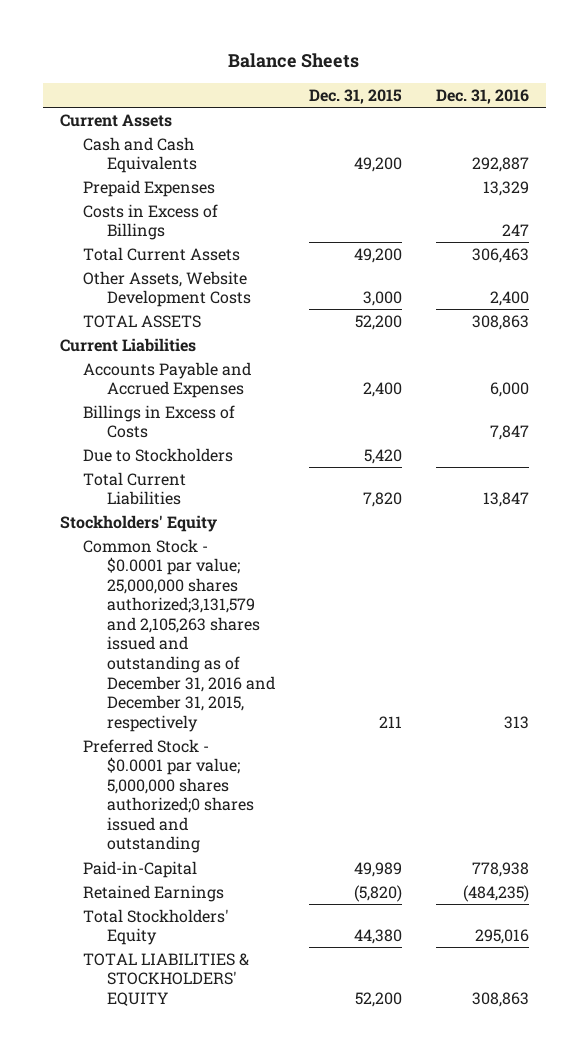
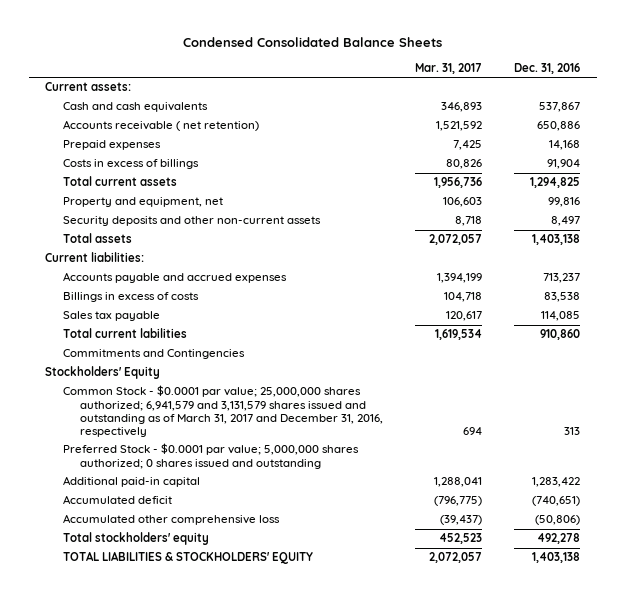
[228,53,360,69] Balance Sheets -> [182,36,442,47] Condensed Consolidated Balance Sheets
[308,88,402,104] Dec. 31, 2015 -> none
none -> [415,62,483,74] Mar. 31, 2017
[83,270,252,308] Other Assets, Website Development Costs -> none
[83,447,234,462] Due to Stockholders -> none
[59,113,172,127] Current Assets -> [45,82,132,92] Current assets:
[83,136,198,174] Cash and Cash Equivalents -> [62,102,208,113] Cash and cash equivalents
[471,157,529,173] 292,887 -> [539,102,581,113] 537,867
none -> [62,120,259,132] Accounts receivable ( net retention)
[83,179,216,197] Prepaid Expenses -> [62,140,161,151] Prepaid expenses
[482,180,529,196] 13,329 -> [549,140,581,151] 14,168
[83,203,219,241] Costs in Excess of Billings -> [62,159,199,170] Costs in excess of billings
[501,224,529,237] 247 -> [547,159,581,170] 91,904
[83,246,241,261] Total Current Assets -> [62,176,177,187] Total current assets
[471,247,529,263] 306,463 -> [530,177,581,189] 1,294,825
none -> [62,197,223,208] Property and equipment, net
none -> [62,216,321,227] Security deposits and other non-current assets
[83,314,202,328] TOTAL ASSETS -> [62,233,132,244] Total assets
[471,314,529,330] 308,863 -> [532,234,581,246] 1,403,138
[59,337,196,352] Current Liabilities -> [45,252,145,263] Current liabilities:
[83,361,252,399] Accounts Payable and Accrued Expenses -> [62,272,287,284] Accounts payable and accrued expenses
[489,382,529,398] 6,000 -> [543,273,581,284] 713,237
[83,404,236,439] Billings in Excess of Costs -> [62,292,199,303] Billings in excess of costs
[489,425,529,441] 7,847 -> [544,292,581,303] 83,538
none -> [62,311,160,322] Sales tax payable
[83,471,187,506] Total Current Liabilities -> [62,328,187,339] Total current labilities
[482,492,529,508] 13,847 -> [540,329,581,341] 910,860
none -> [62,349,245,360] Commitments and Contingencies
[83,884,225,902] Retained Earnings -> none
[83,538,276,732] Common Stock - $0.0001 par value; 25,000,000 shares authorized;3,131,579 and 2,105,263 shares issued and outstanding as of December 31, 2016 and December 31, 2015, respectively -> [62,385,383,437] Common Stock - $0.0001 par value; 25,000,000 shares authorized; 6,941,579 and 3,131,579 shares issued and outstanding as of March 31, 2017 and December 31, 2016, respectively
[83,738,255,854] Preferred Stock - $0.0001 par value; 5,000,000 shares authorized;0 shares issued and outstanding -> [62,443,359,469] Preferred Stock - $0.0001 par value; 5,000,000 shares authorized; 0 shares issued and outstanding
[83,860,198,878] Paid-in-Capital -> [62,476,200,488] Additional paid-in capital
[471,861,529,877] 778,938 -> [532,477,581,488] 1,283,422
none -> [62,495,172,505] Accumulated deficit
none -> [62,514,280,526] Accumulated other comprehensive loss
[83,908,230,946] Total Stockholders' Equity -> [62,532,209,546] Total stockholders' equity
[474,929,529,945] 295,016 -> [537,533,581,545] 492,278
[471,991,529,1007] 308,863 -> [532,552,581,564] 1,403,138

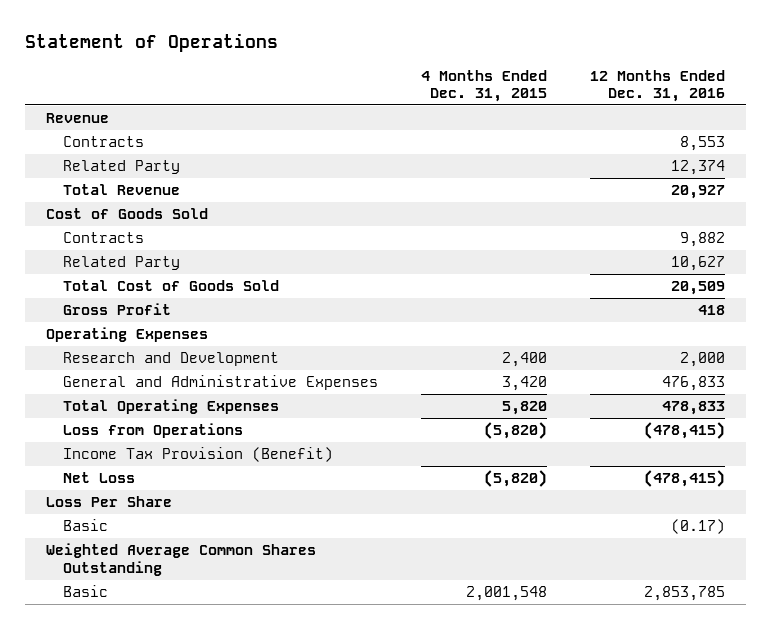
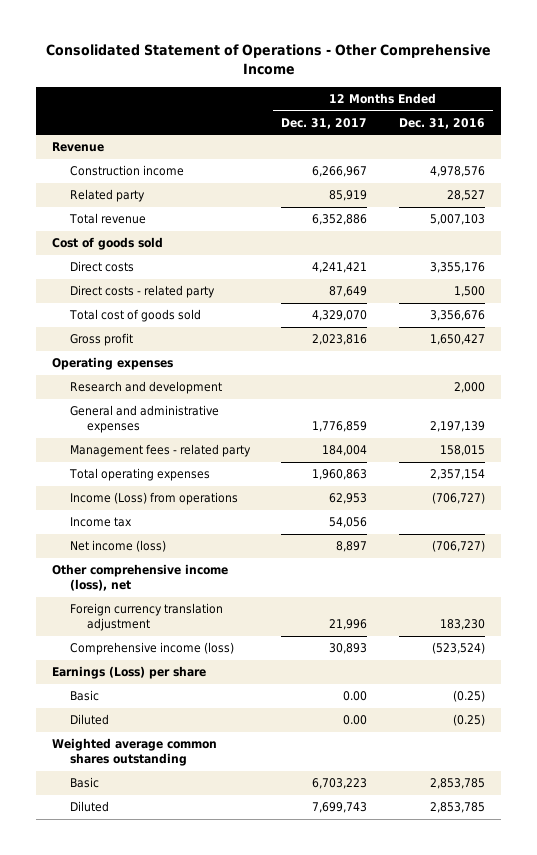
[24,33,278,53] Statement of Operations -> [45,44,491,76] Consolidated Statement of Operations - Other Comprehensive Income
[420,69,547,102] 4 Months Ended Dec. 31, 2015 -> none
none -> [281,117,368,129] Dec. 31, 2017
[62,136,144,148] Contracts -> none
[62,232,144,244] Contracts -> none
none -> [69,165,184,177] Construction income
[62,160,180,175] Related Party -> [69,189,145,203] Related party
[670,160,725,176] 12,374 -> [447,190,486,202] 28,527
[62,184,180,196] Total Revenue -> [68,213,146,225] Total revenue
[670,185,725,200] 20,927 -> [430,214,486,226] 5,007,103
[46,208,209,220] Cost of Goods Sold -> [52,237,164,251] Cost of goods sold
none -> [69,261,134,273] Direct costs
[62,256,180,271] Related Party -> [69,285,215,299] Direct costs - related party
[670,256,725,272] 10,627 -> [454,286,486,298] 1,500
[62,280,279,292] Total Cost of Goods Sold -> [68,309,201,323] Total cost of goods sold
[670,281,725,296] 20,509 -> [430,310,486,322] 3,356,676
[62,303,171,316] Gross Profit -> [69,333,133,347] Gross profit
[697,305,725,316] 418 -> [430,334,486,346] 1,650,427
[46,327,209,343] Operating Expenses -> [52,357,174,371] Operating expenses
[62,352,279,367] Research and Development -> [69,381,222,395] Research and development
[62,375,378,391] General and Administrative Expenses -> [69,405,219,434] General and administrative expenses
[661,376,725,392] 476,833 -> [430,421,486,433] 2,197,139
none -> [69,444,251,458] Management fees - related party
[62,399,279,415] Total Operating Expenses -> [68,468,210,482] Total operating expenses
[661,401,725,416] 478,833 -> [430,469,486,481] 2,357,154
[62,423,243,439] Loss from Operations -> [69,492,238,506] Income (Loss) from operations
[643,422,725,440] (478,415) -> [432,492,486,505] (706,727)
[62,447,333,463] Income Tax Provision (Benefit) -> [69,517,132,528] Income tax
[62,472,135,484] Net Loss -> [69,540,166,553] Net income (loss)
[643,470,725,488] (478,415) -> [432,540,486,553] (706,727)
none -> [52,564,229,592] Other comprehensive income (loss), net
none -> [69,603,223,632] Foreign currency translation adjustment
none -> [69,642,234,656] Comprehensive income (loss)
[46,496,173,508] Loss Per Share -> [52,666,207,680] Earnings (Loss) per share
[670,519,725,535] (0.17) -> [453,690,486,703] (0.25)
none -> [69,714,109,726] Diluted
[46,543,317,576] Weighted Average Common Shares Outstanding -> [52,738,218,767] Weighted average common shares outstanding
none -> [69,801,109,813] Diluted

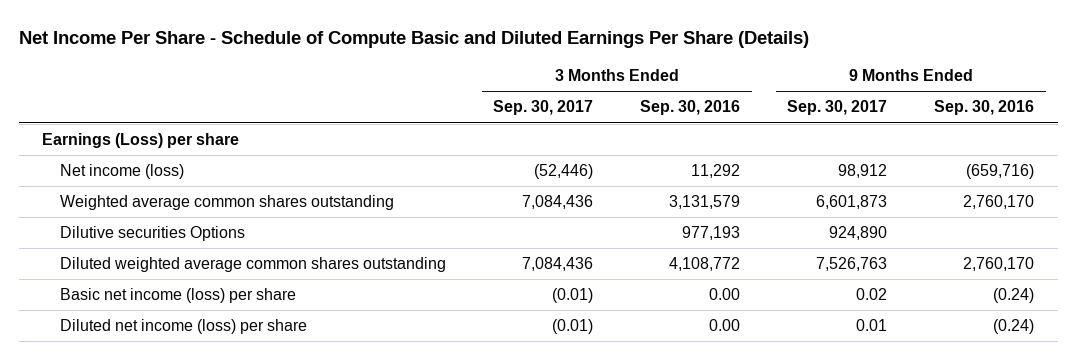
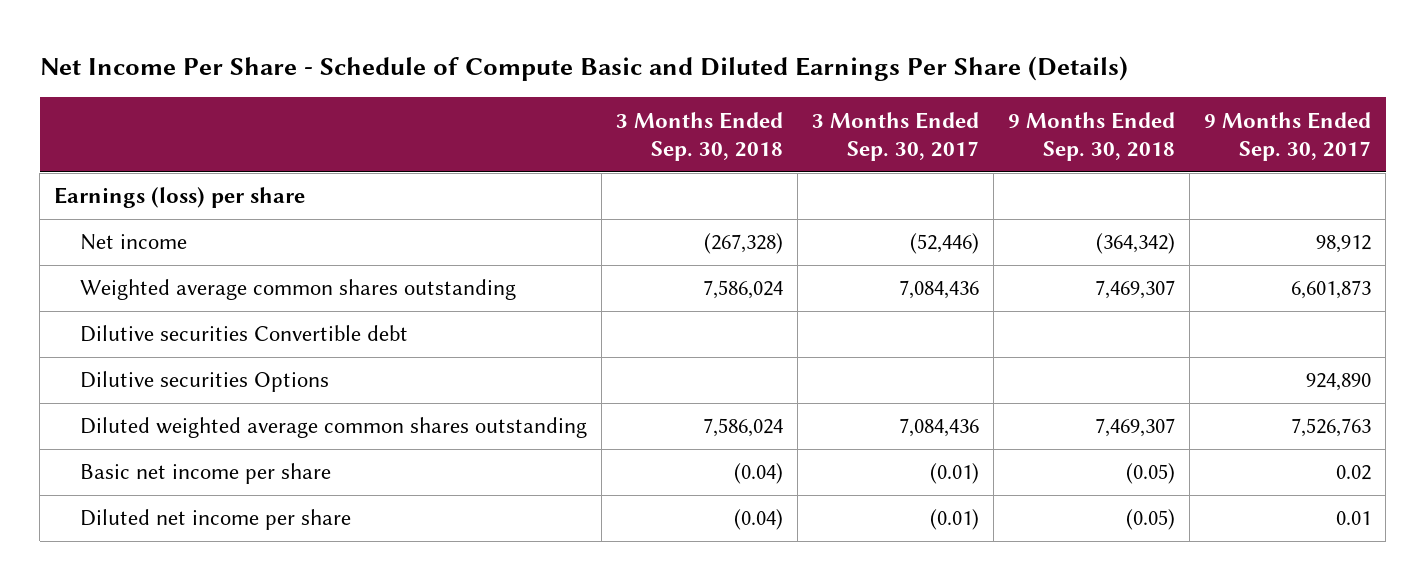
[640,100,741,116] Sep. 30, 2016 -> none
[934,100,1035,116] Sep. 30, 2016 -> none
none -> [616,111,784,161] 3 Months Ended Sep. 30, 2018
none -> [1008,111,1176,161] 9 Months Ended Sep. 30, 2018
[42,133,240,149] Earnings (Loss) per share -> [54,187,306,209] Earnings (loss) per share
[60,164,185,180] Net income (loss) -> [80,234,188,251] Net income
none -> [80,325,409,343] Dilutive securities Convertible debt
[60,288,297,304] Basic net income (loss) per share -> [80,463,332,485] Basic net income per share
[60,319,308,335] Diluted net income (loss) per share -> [80,509,352,531] Diluted net income per share

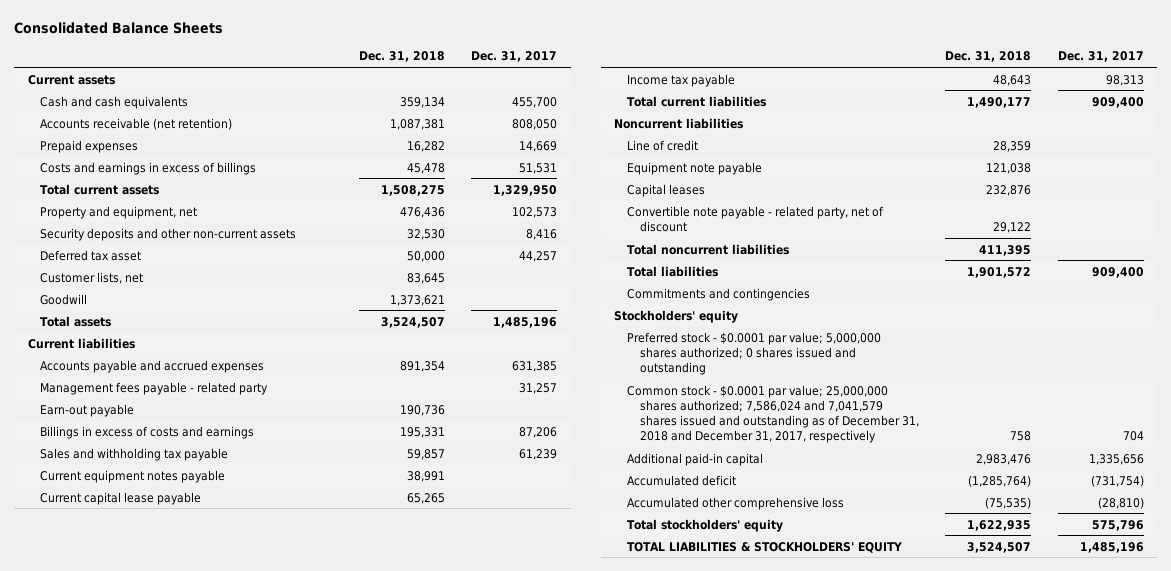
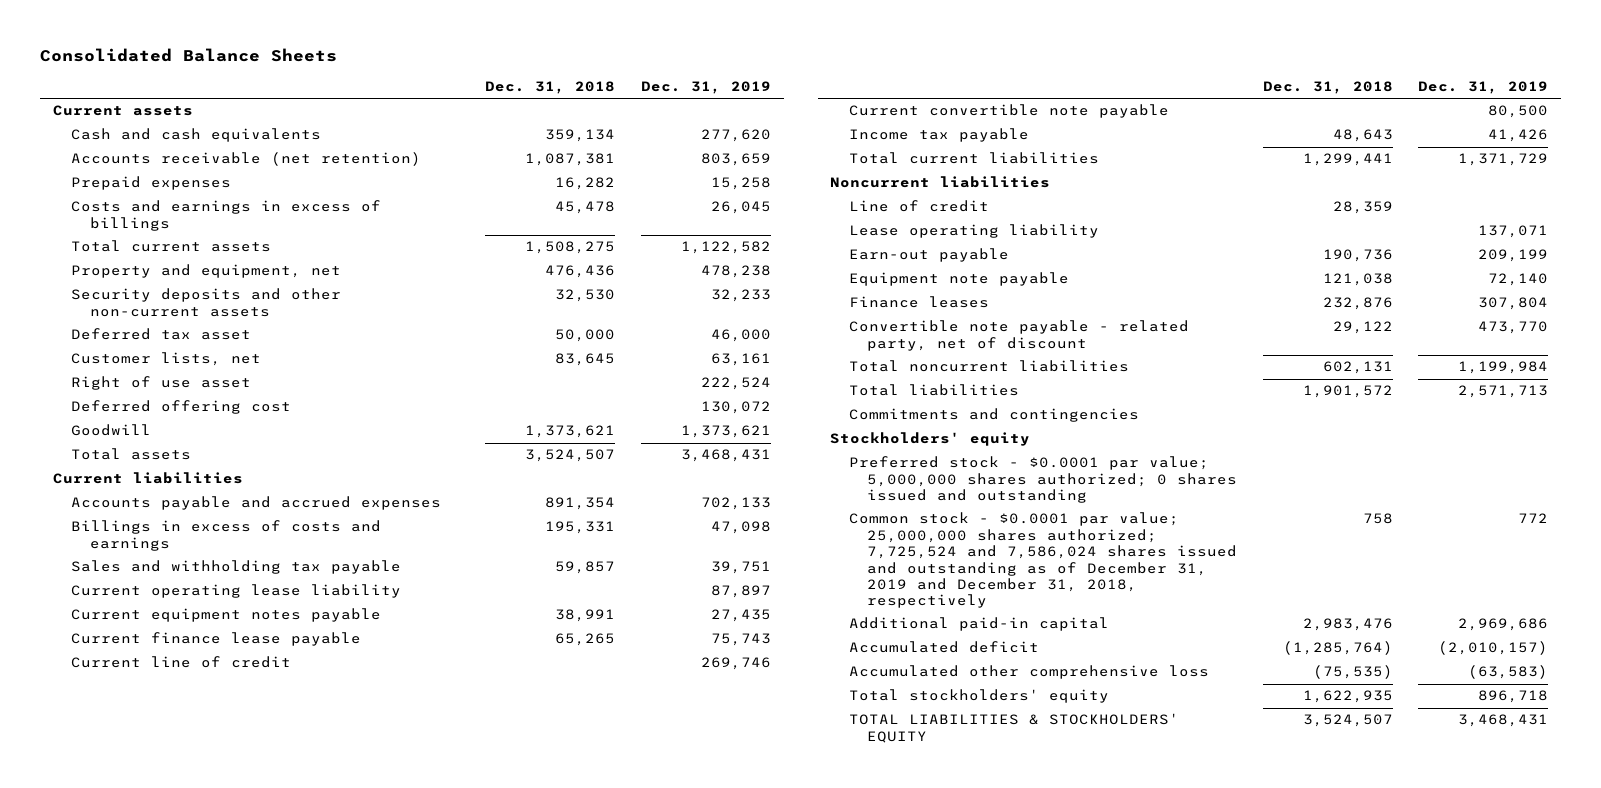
[471,51,558,63] Dec. 31, 2017 -> none
none -> [641,81,772,95] Dec. 31, 2019
none -> [71,376,252,391] Right of use asset
none -> [71,400,292,415] Deferred offering cost
[40,381,269,395] Management fees payable - related party -> none
none -> [71,584,402,599] Current operating lease liability
[40,491,202,505] Current capital lease payable -> [71,632,362,647] Current finance lease payable
none -> [71,656,292,669] Current line of credit
none -> [848,104,1169,119] Current convertible note payable
[967,96,1032,108] 1,490,177 -> [1302,153,1393,167] 1,299,441
none -> [848,224,1099,239] Lease operating liability
[40,403,135,417] Earn-out payable -> [848,248,1009,263] Earn-out payable
[626,183,705,197] Capital leases -> [848,296,989,309] Finance leases
[979,244,1032,256] 411,395 -> [1322,361,1393,375] 602,131
[626,384,919,444] Common stock - $0.0001 par value; 25,000,000 shares authorized; 7,586,024 and 7,041,579 shares issued and outstanding as of December 31, 2018 and December 31, 2017, respectively -> [848,512,1237,609] Common stock - $0.0001 par value; 25,000,000 shares authorized; 7,725,524 and 7,586,024 shares issued and outstanding as of December 31, 2019 and December 31, 2018, respectively

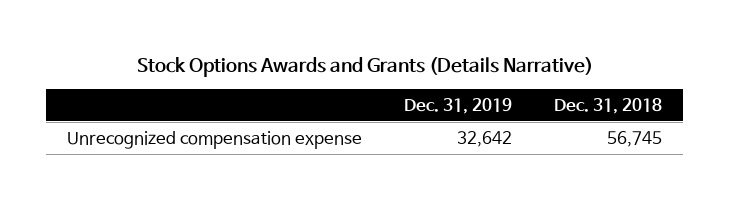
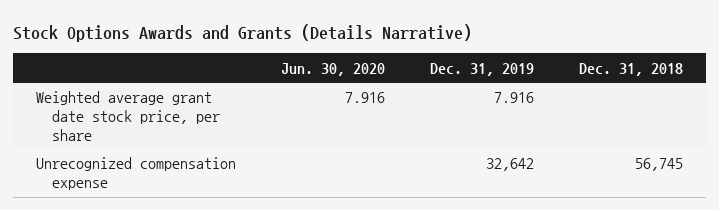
none -> [280,62,385,76] Jun. 30, 2020
none -> [35,91,221,141] Weighted average grant date stock price, per share

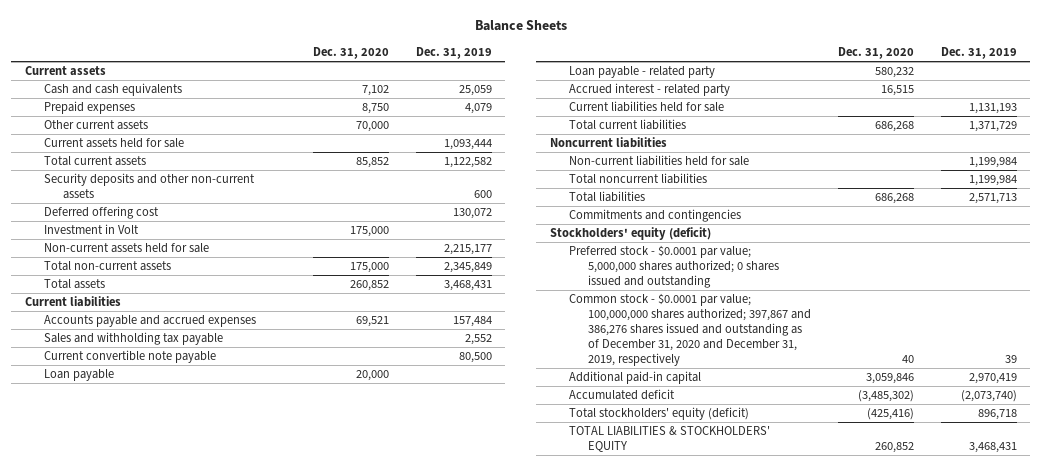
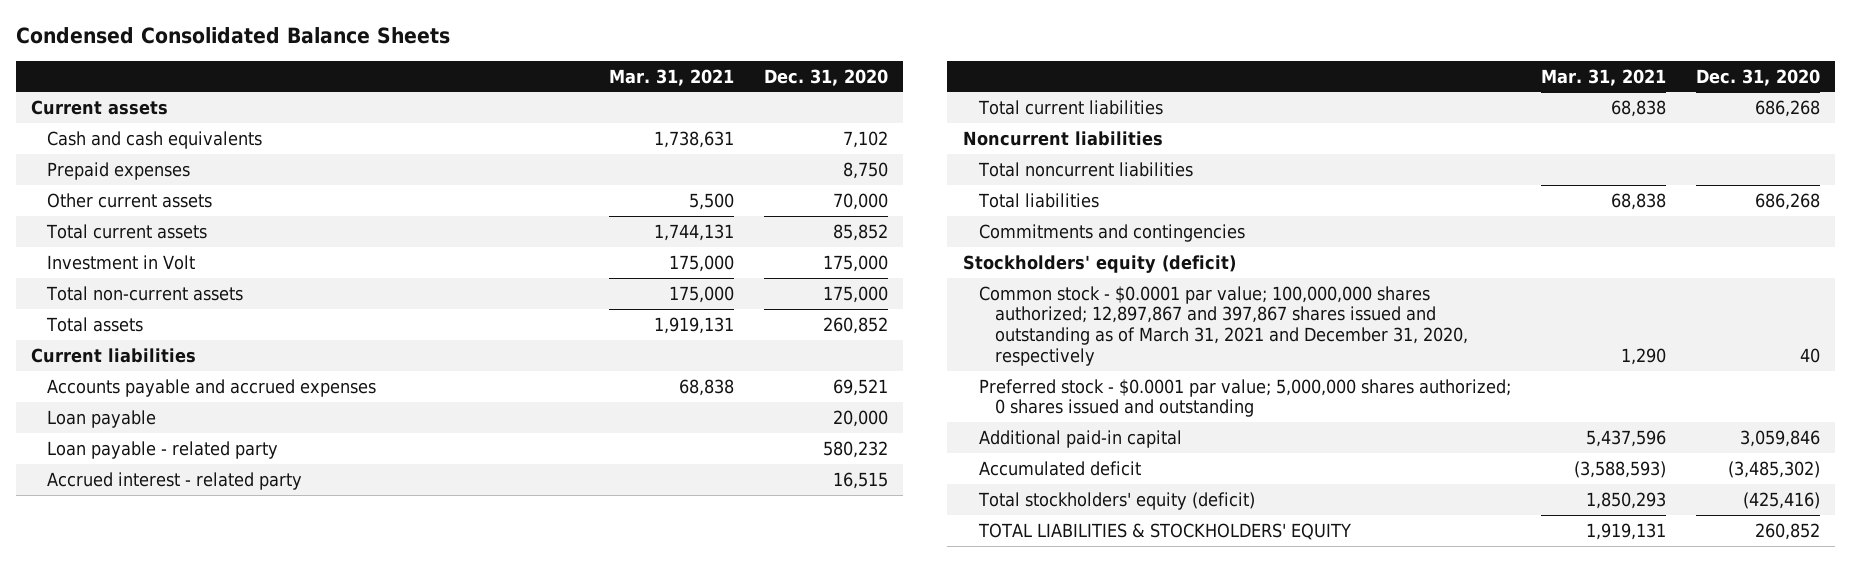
[474,20,567,32] Balance Sheets -> [15,27,450,45] Condensed Consolidated Balance Sheets
[415,47,492,60] Dec. 31, 2019 -> none
none -> [609,68,735,86] Mar. 31, 2021
[43,138,184,149] Current assets held for sale -> none
[43,173,255,200] Security deposits and other non-current assets -> none
[43,206,159,220] Deferred offering cost -> none
[43,243,209,254] Non-current assets held for sale -> none
[43,332,223,346] Sales and withholding tax payable -> none
[43,350,216,364] Current convertible note payable -> none
[569,101,725,113] Current liabilities held for sale -> none
[569,155,750,167] Non-current liabilities held for sale -> none
none -> [978,285,1469,366] Common stock - $0.0001 par value; 100,000,000 shares authorized; 12,897,867 and 397,867 shares issued and outstanding as of March 31, 2021 and December 31, 2020, respectively
[569,293,812,366] Common stock - $0.0001 par value; 100,000,000 shares authorized; 397,867 and 386,276 shares issued and outstanding as of December 31, 2020 and December 31, 2019, respectively -> none

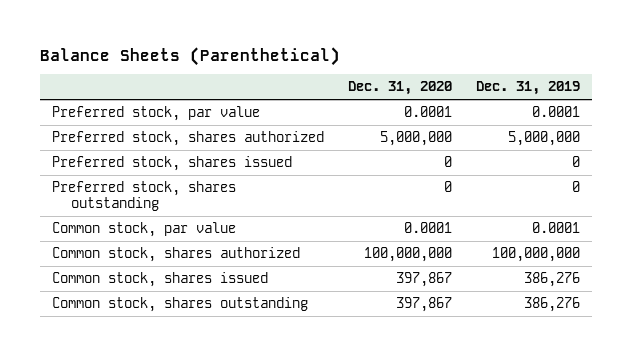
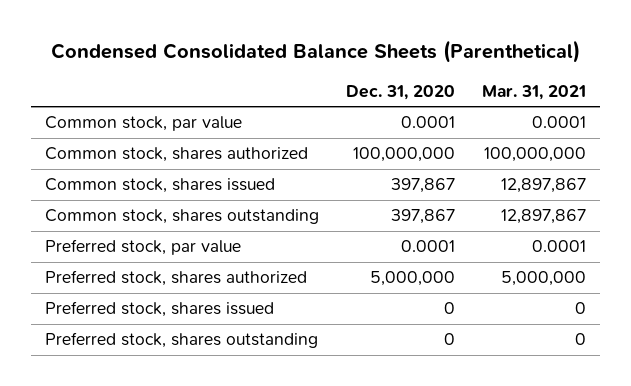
[40,47,341,67] Balance Sheets (Parenthetical) -> [50,40,580,64] Condensed Consolidated Balance Sheets (Parenthetical)
[476,81,581,96] Dec. 31, 2019 -> none
none -> [482,84,587,100] Mar. 31, 2021
[52,106,261,122] Preferred stock, par value -> [44,239,241,256] Preferred stock, par value
[52,131,325,147] Preferred stock, shares authorized -> [44,270,307,287] Preferred stock, shares authorized
[52,156,293,172] Preferred stock, shares issued -> [44,301,274,318] Preferred stock, shares issued
[52,181,237,212] Preferred stock, shares outstanding -> [44,332,318,349] Preferred stock, shares outstanding

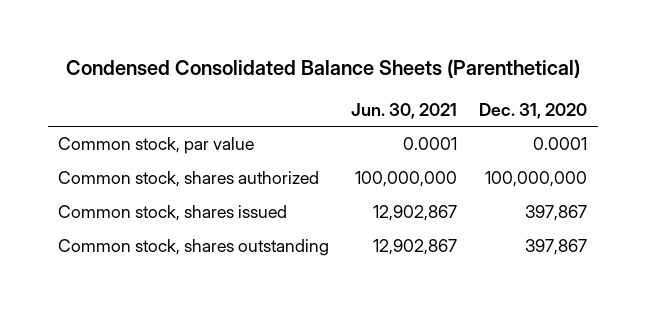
[482,84,587,100] Mar. 31, 2021 -> none
none -> [351,102,458,119] Jun. 30, 2021
[44,239,241,256] Preferred stock, par value -> none
[44,270,307,287] Preferred stock, shares authorized -> none
[44,301,274,318] Preferred stock, shares issued -> none
[44,332,318,349] Preferred stock, shares outstanding -> none

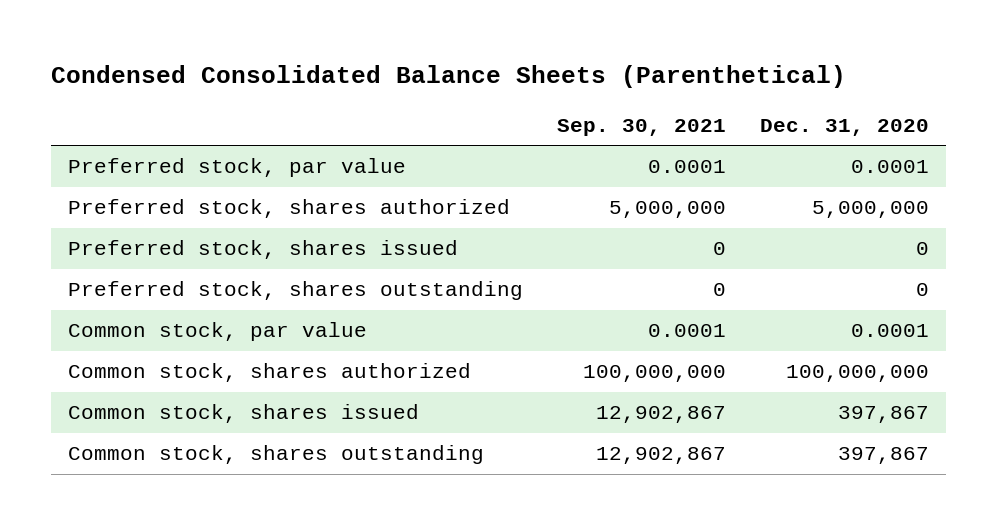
[351,102,458,119] Jun. 30, 2021 -> none
none -> [556,118,726,136] Sep. 30, 2021
none -> [67,158,406,178] Preferred stock, par value
none -> [67,199,510,219] Preferred stock, shares authorized
none -> [67,240,458,260] Preferred stock, shares issued
none -> [67,281,523,301] Preferred stock, shares outstanding

